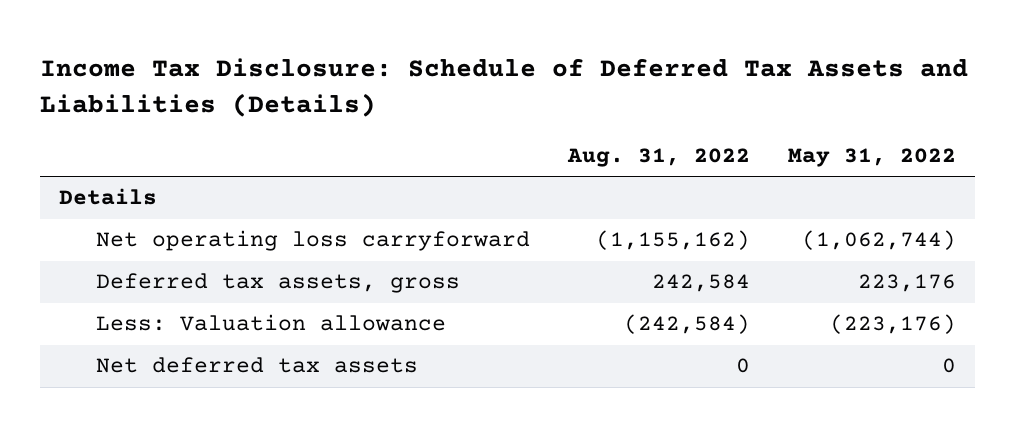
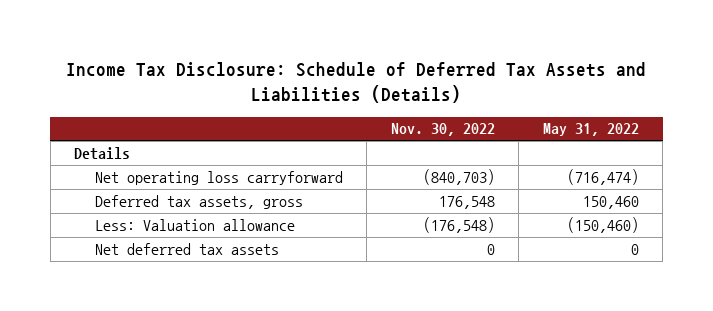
[566,148,750,168] Aug. 31, 2022 -> none
none -> [390,123,495,137] Nov. 30, 2022
[802,230,957,251] (1,062,744) -> [566,168,639,185] (716,474)
[858,274,957,293] 223,176 -> [582,195,639,209] 150,460
[830,314,957,335] (223,176) -> [566,216,639,233] (150,460)

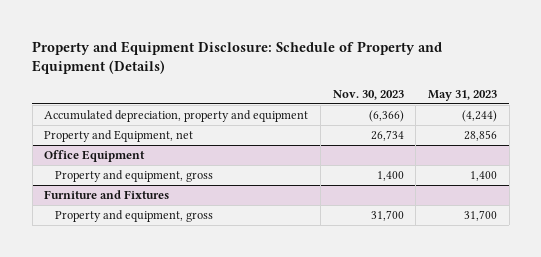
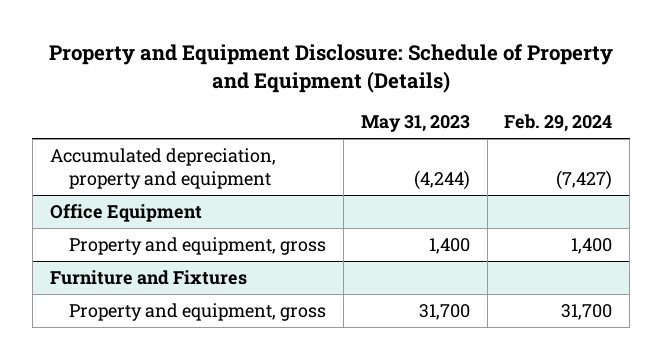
[332,90,404,101] Nov. 30, 2023 -> none
none -> [504,114,613,133] Feb. 29, 2024
[44,130,194,143] Property and Equipment, net -> none

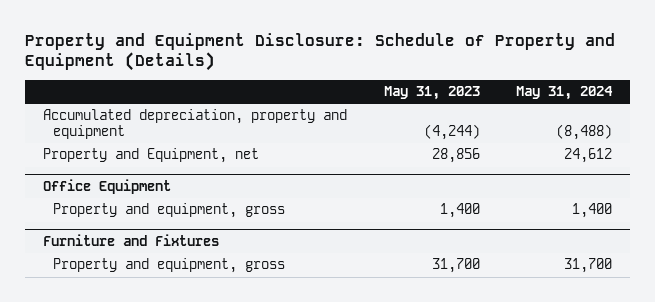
[504,114,613,133] Feb. 29, 2024 -> none
none -> [515,86,613,101] May 31, 2024
none -> [43,148,260,164] Property and Equipment, net

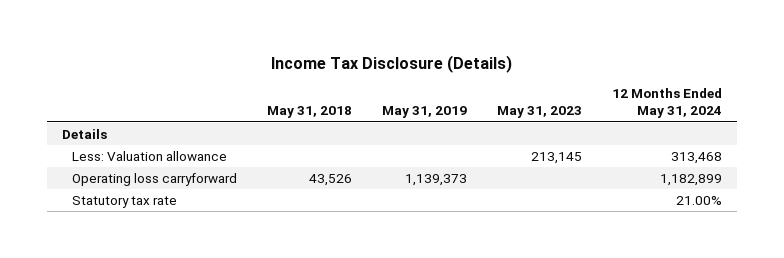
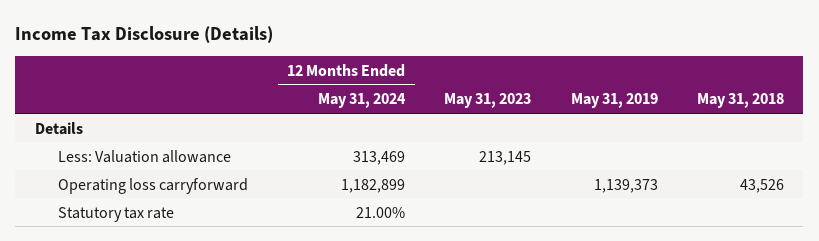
[671,152,723,165] 313,468 -> [353,150,406,165] 313,469

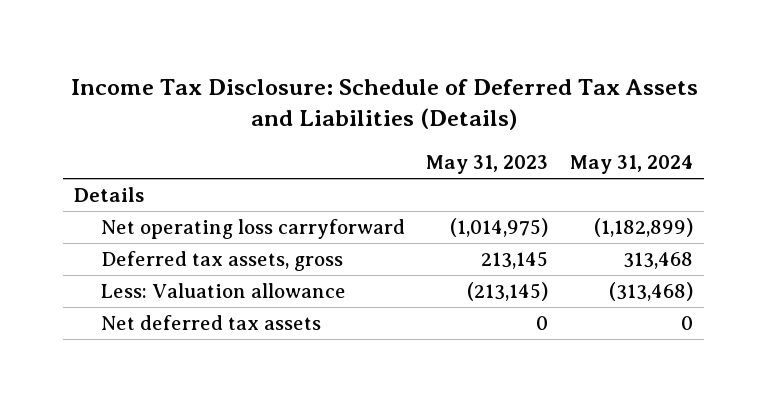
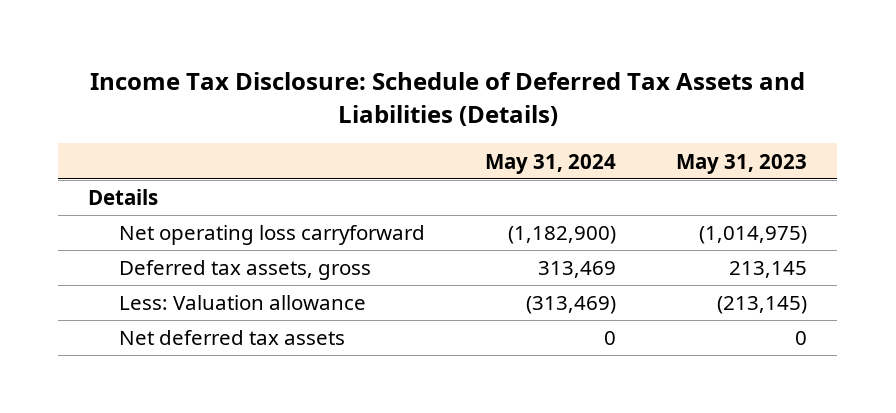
[594,217,694,237] (1,182,899) -> [508,226,617,245] (1,182,900)
[623,251,694,269] 313,468 -> [538,261,617,279] 313,469
[609,281,694,301] (313,468) -> [526,296,617,315] (313,469)

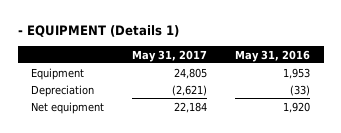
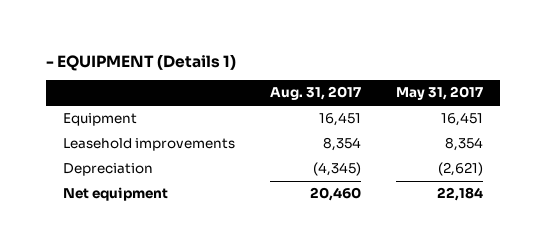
[234,49,310,62] May 31, 2016 -> none
none -> [270,86,362,101] Aug. 31, 2017
[174,67,208,79] 24,805 -> [440,112,483,127] 16,451
none -> [63,138,236,152] Leasehold improvements

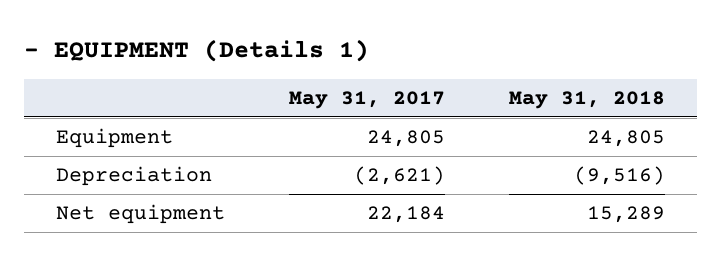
[270,86,362,101] Aug. 31, 2017 -> none
none -> [508,91,665,110] May 31, 2018
[63,138,236,152] Leasehold improvements -> none
[440,112,483,127] 16,451 -> [366,130,445,148] 24,805

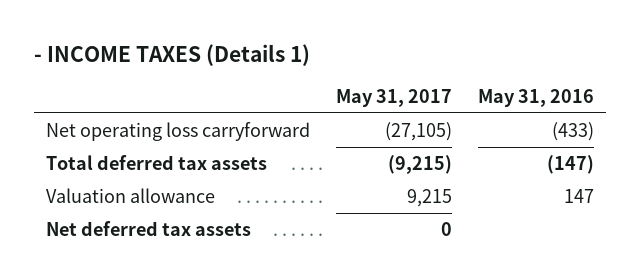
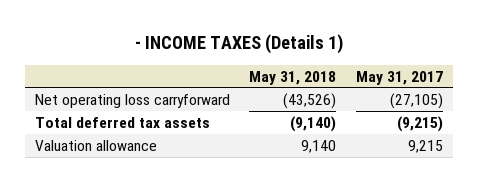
[477,89,594,108] May 31, 2016 -> none
none -> [249,70,337,85] May 31, 2018
[46,221,252,237] Net deferred tax assets -> none

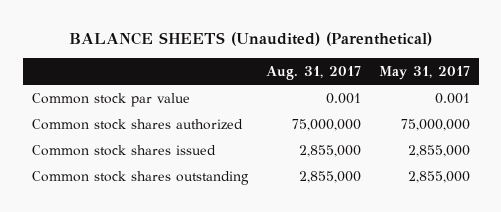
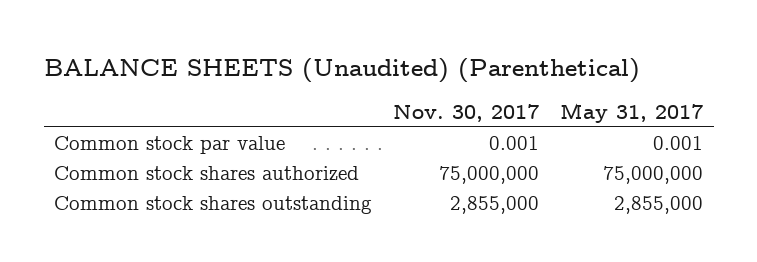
[265,66,361,81] Aug. 31, 2017 -> none
none -> [393,103,540,122] Nov. 30, 2017
[31,144,216,156] Common stock shares issued -> none

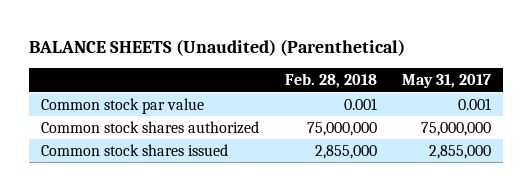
[393,103,540,122] Nov. 30, 2017 -> none
none -> [284,73,377,89] Feb. 28, 2018
[54,196,373,215] Common stock shares outstanding -> [41,143,229,156] Common stock shares issued

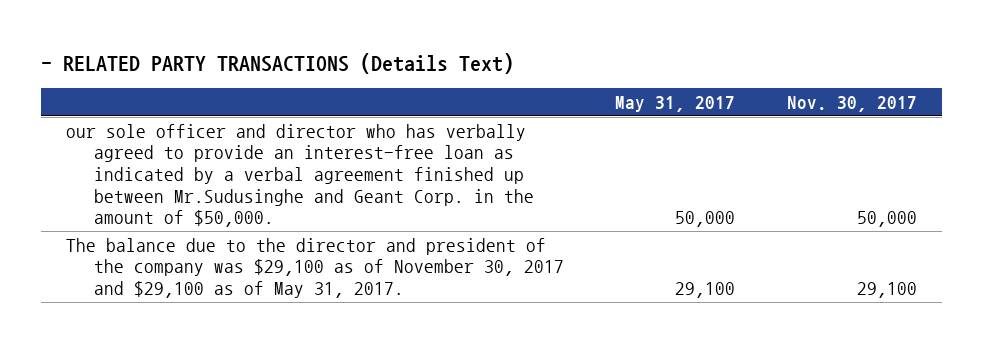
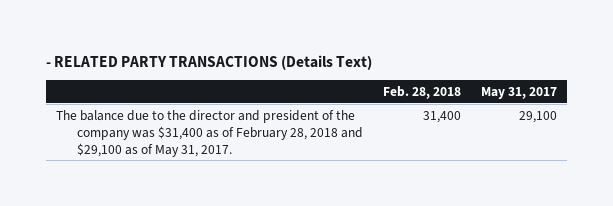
[786,95,917,112] Nov. 30, 2017 -> none
none -> [382,85,461,99] Feb. 28, 2018
[66,123,534,228] our sole officer and director who has verbally agreed to provide an interest-free loan as indicated by a verbal agreement finished up between Mr.Sudusinghe and Geant Corp. in the amount of $50,000. -> none
[66,237,564,299] The balance due to the director and president of the company was $29,100 as of November 30, 2017 and $29,100 as of May 31, 2017. -> [56,109,363,157] The balance due to the director and president of the company was $31,400 as of February 28, 2018 and $29,100 as of May 31, 2017.

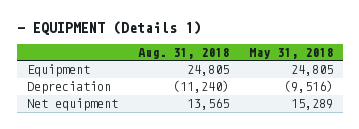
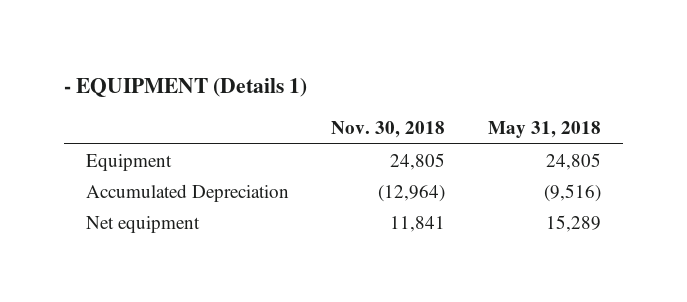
[137,47,229,59] Aug. 31, 2018 -> none
none -> [331,121,446,139] Nov. 30, 2018
[26,81,111,95] Depreciation -> [85,183,289,202] Accumulated Depreciation

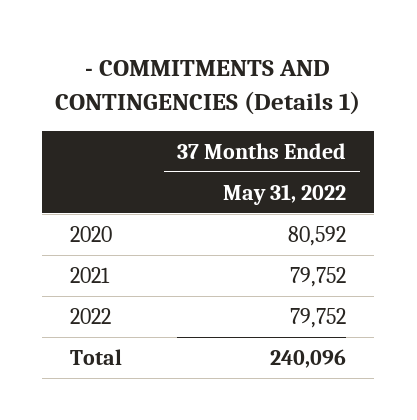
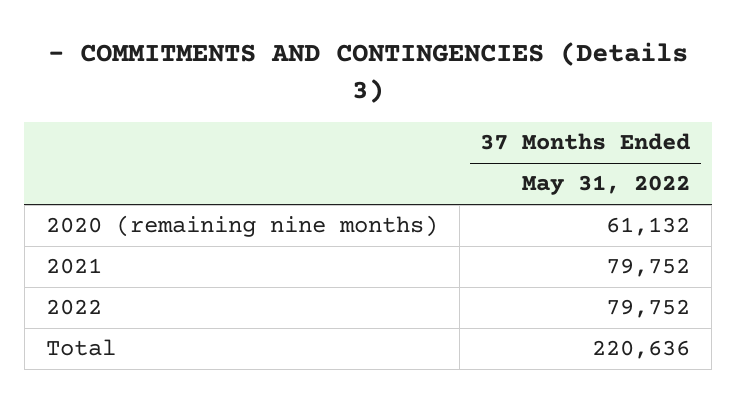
[55,59,361,115] - COMMITMENTS AND CONTINGENCIES (Details 1) -> [48,42,689,104] - COMMITMENTS AND CONTINGENCIES (Details 3)
[70,225,113,242] 2020 -> none
none -> [45,215,438,238] 2020 (remaining nine months)
[270,348,347,368] 240,096 -> [592,340,691,360] 220,636

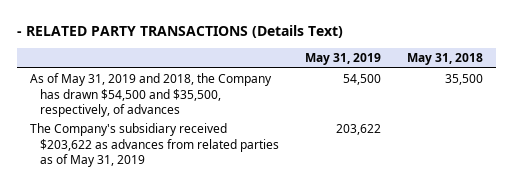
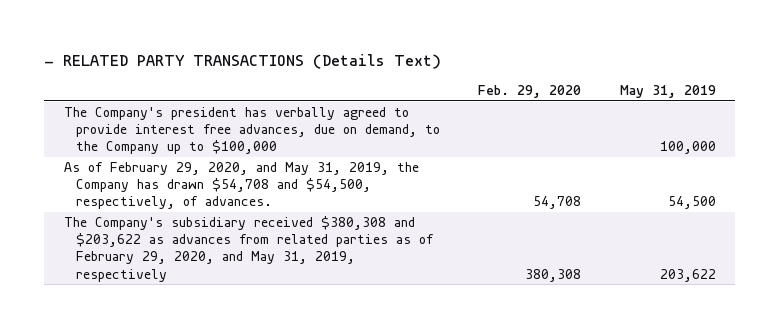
[406,53,483,66] May 31, 2018 -> none
none -> [478,84,582,98] Feb. 29, 2020
none -> [63,107,440,155] The Company's president has verbally agreed to provide interest free advances, due on demand, to the Company up to $100,000
[29,73,272,117] As of May 31, 2019 and 2018, the Company has drawn $54,500 and $35,500, respectively, of advances -> [63,162,419,210] As of February 29, 2020, and May 31, 2019, the Company has drawn $54,708 and $54,500, respectively, of advances.
[29,123,279,167] The Company's subsidiary received $203,622 as advances from related parties as of May 31, 2019 -> [63,216,434,282] The Company's subsidiary received $380,308 and $203,622 as advances from related parties as of February 29, 2020, and May 31, 2019, respectively

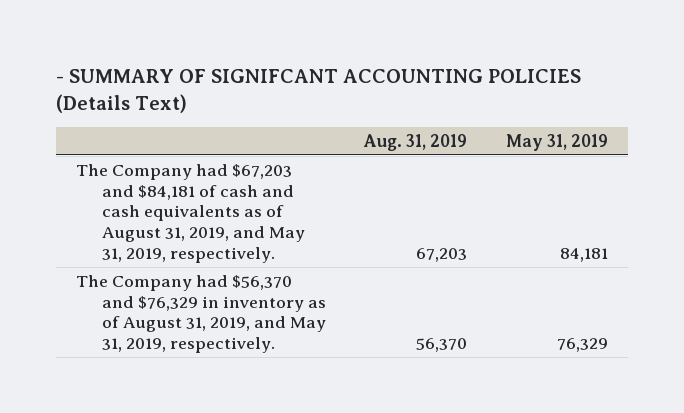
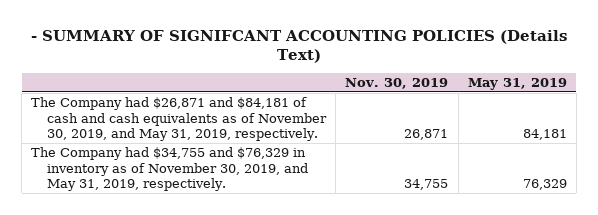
[363,133,468,151] Aug. 31, 2019 -> none
none -> [345,77,449,89] Nov. 30, 2019
[75,163,305,263] The Company had $67,203 and $84,181 of cash and cash equivalents as of August 31, 2019, and May 31, 2019, respectively. -> [31,97,328,142] The Company had $26,871 and $84,181 of cash and cash equivalents as of November 30, 2019, and May 31, 2019, respectively.
[75,274,326,354] The Company had $56,370 and $76,329 in inventory as of August 31, 2019, and May 31, 2019, respectively. -> [31,147,309,192] The Company had $34,755 and $76,329 in inventory as of November 30, 2019, and May 31, 2019, respectively.

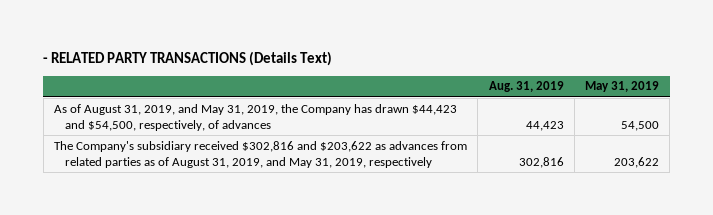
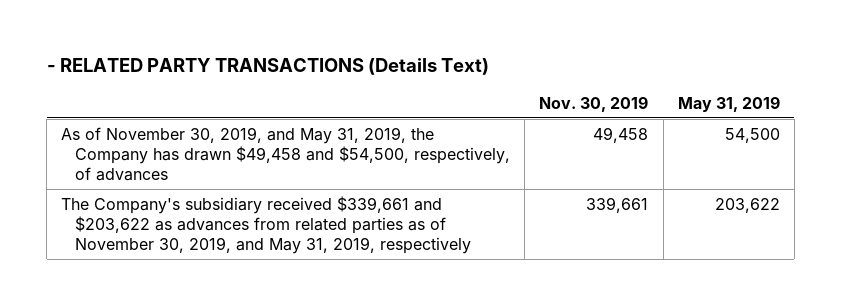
[488,81,564,93] Aug. 31, 2019 -> none
none -> [539,95,649,112] Nov. 30, 2019
[54,103,458,131] As of August 31, 2019, and May 31, 2019, the Company has drawn $44,423 and $54,500, respectively, of advances -> [61,126,511,181] As of November 30, 2019, and May 31, 2019, the Company has drawn $49,458 and $54,500, respectively, of advances
[54,140,468,168] The Company's subsidiary received $302,816 and $203,622 as advances from related parties as of August 31, 2019, and May 31, 2019, respectively -> [61,195,472,254] The Company's subsidiary received $339,661 and $203,622 as advances from related parties as of November 30, 2019, and May 31, 2019, respectively

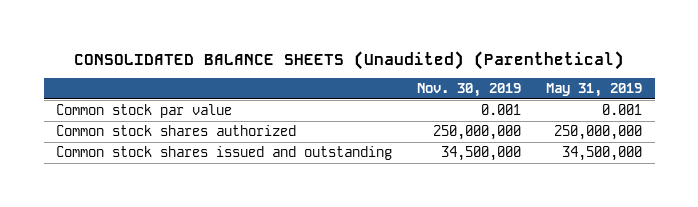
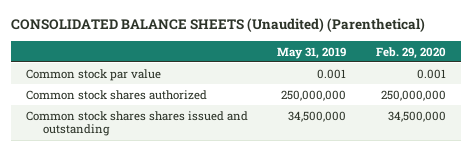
[417,83,522,98] Nov. 30, 2019 -> none
none -> [376,46,447,59] Feb. 29, 2020
[56,146,393,161] Common stock shares issued and outstanding -> [25,110,248,137] Common stock shares shares issued and outstanding

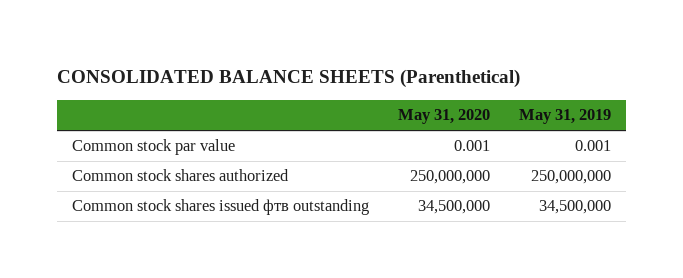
[10,18,425,33] CONSOLIDATED BALANCE SHEETS (Unaudited) (Parenthetical) -> [57,69,521,89] CONSOLIDATED BALANCE SHEETS (Parenthetical)
[376,46,447,59] Feb. 29, 2020 -> none
none -> [397,109,490,125] May 31, 2020
[25,110,248,137] Common stock shares shares issued and outstanding -> [71,199,369,216] Common stock shares issued фтв outstanding

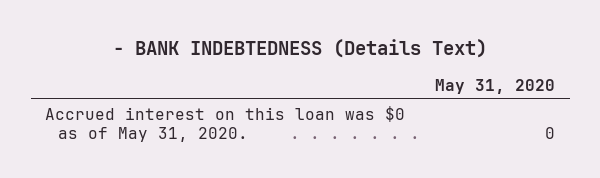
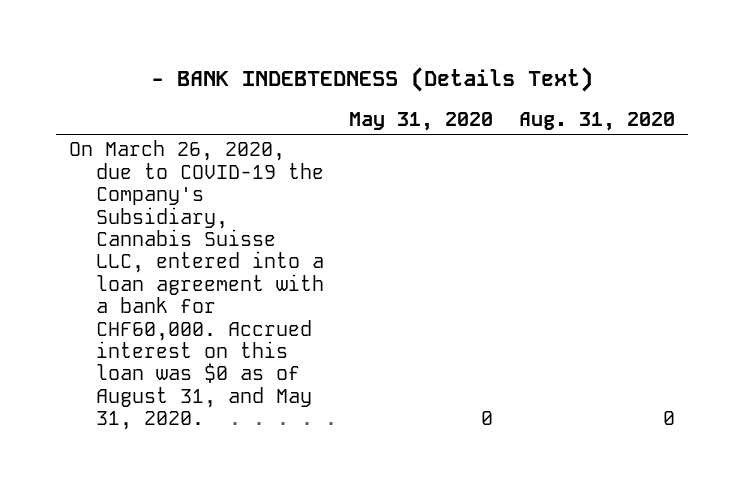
none -> [519,112,676,132] Aug. 31, 2020
[45,105,406,142] Accrued interest on this loan was $0 as of May 31, 2020. -> [68,140,324,431] On March 26, 2020, due to COVID-19 the Company's Subsidiary, Cannabis Suisse LLC, entered into a loan agreement with a bank for CHF60,000. Accrued interest on this loan was $0 as of August 31, and May 31, 2020.

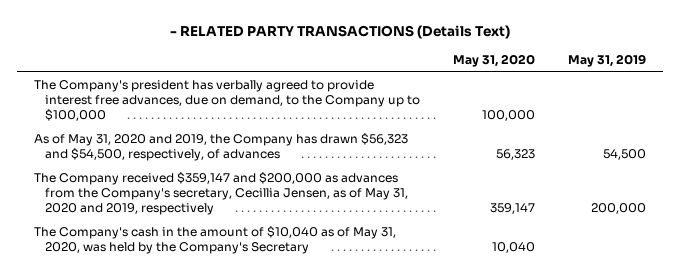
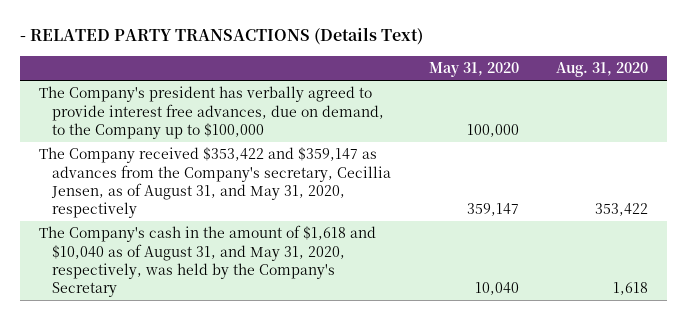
[567,53,646,67] May 31, 2019 -> none
none -> [556,61,649,77] Aug. 31, 2020
[34,133,409,162] As of May 31, 2020 and 2019, the Company has drawn $56,323 and $54,500, respectively, of advances -> none
[34,172,408,216] The Company received $359,147 and $200,000 as advances from the Company's secretary, Cecillia Jensen, as of May 31, 2020 and 2019, respectively -> [38,147,391,218] The Company received $353,422 and $359,147 as advances from the Company's secretary, Cecillia Jensen, as of August 31, and May 31, 2020, respectively
[34,226,397,255] The Company's cash in the amount of $10,040 as of May 31, 2020, was held by the Company's Secretary -> [38,225,376,297] The Company's cash in the amount of $1,618 and $10,040 as of August 31, and May 31, 2020, respectively, was held by the Company's Secretary

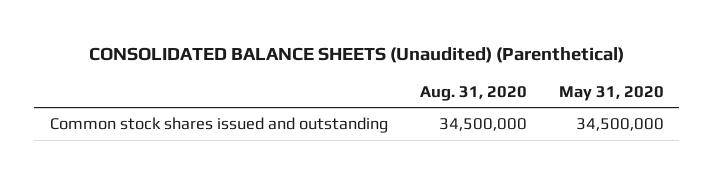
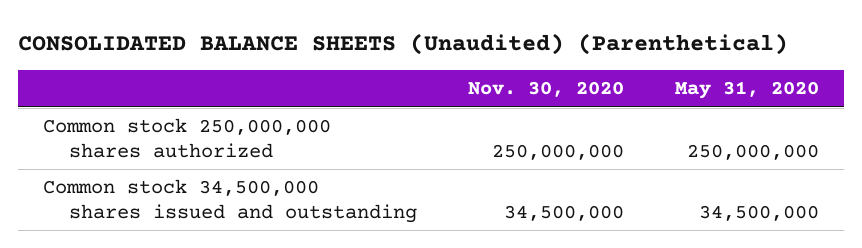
[419,85,527,101] Aug. 31, 2020 -> none
none -> [467,81,624,98] Nov. 30, 2020
none -> [43,118,332,159] Common stock 250,000,000 shares authorized
[50,117,389,134] Common stock shares issued and outstanding -> [43,179,418,224] Common stock 34,500,000 shares issued and outstanding

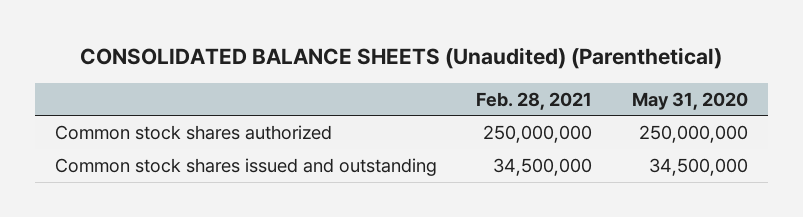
[467,81,624,98] Nov. 30, 2020 -> none
none -> [476,91,593,110] Feb. 28, 2021
[43,118,332,159] Common stock 250,000,000 shares authorized -> [54,124,332,140] Common stock shares authorized
[43,179,418,224] Common stock 34,500,000 shares issued and outstanding -> [54,157,437,176] Common stock shares issued and outstanding

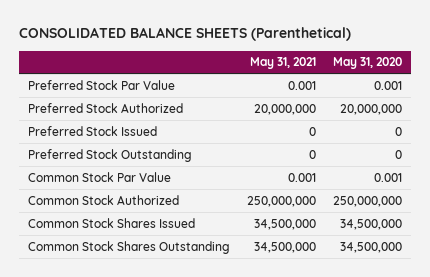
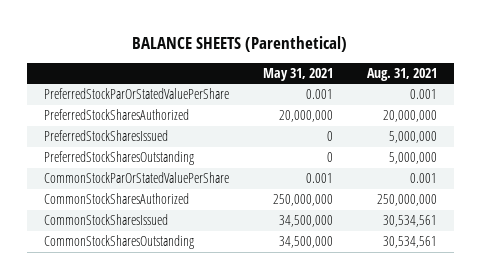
[19,27,352,42] CONSOLIDATED BALANCE SHEETS (Parenthetical) -> [132,35,348,52] BALANCE SHEETS (Parenthetical)
[333,57,403,70] May 31, 2020 -> none
none -> [366,68,437,82] Aug. 31, 2021
[28,79,176,90] Preferred Stock Par Value -> [43,88,229,100] PreferredStockParOrStatedValuePerShare
[28,102,184,113] Preferred Stock Authorized -> [43,109,189,121] PreferredStockSharesAuthorized
[28,125,158,136] Preferred Stock Issued -> [43,130,168,142] PreferredStockSharesIssued
[28,148,193,162] Preferred Stock Outstanding -> [43,151,194,166] PreferredStockSharesOutstanding
[28,171,172,182] Common Stock Par Value -> [43,172,229,184] CommonStockParOrStatedValuePerShare
[28,194,180,205] Common Stock Authorized -> [43,193,189,205] CommonStockSharesAuthorized
[28,217,196,228] Common Stock Shares Issued -> [43,214,168,226] CommonStockSharesIssued
[28,240,231,254] Common Stock Shares Outstanding -> [43,235,194,250] CommonStockSharesOutstanding

